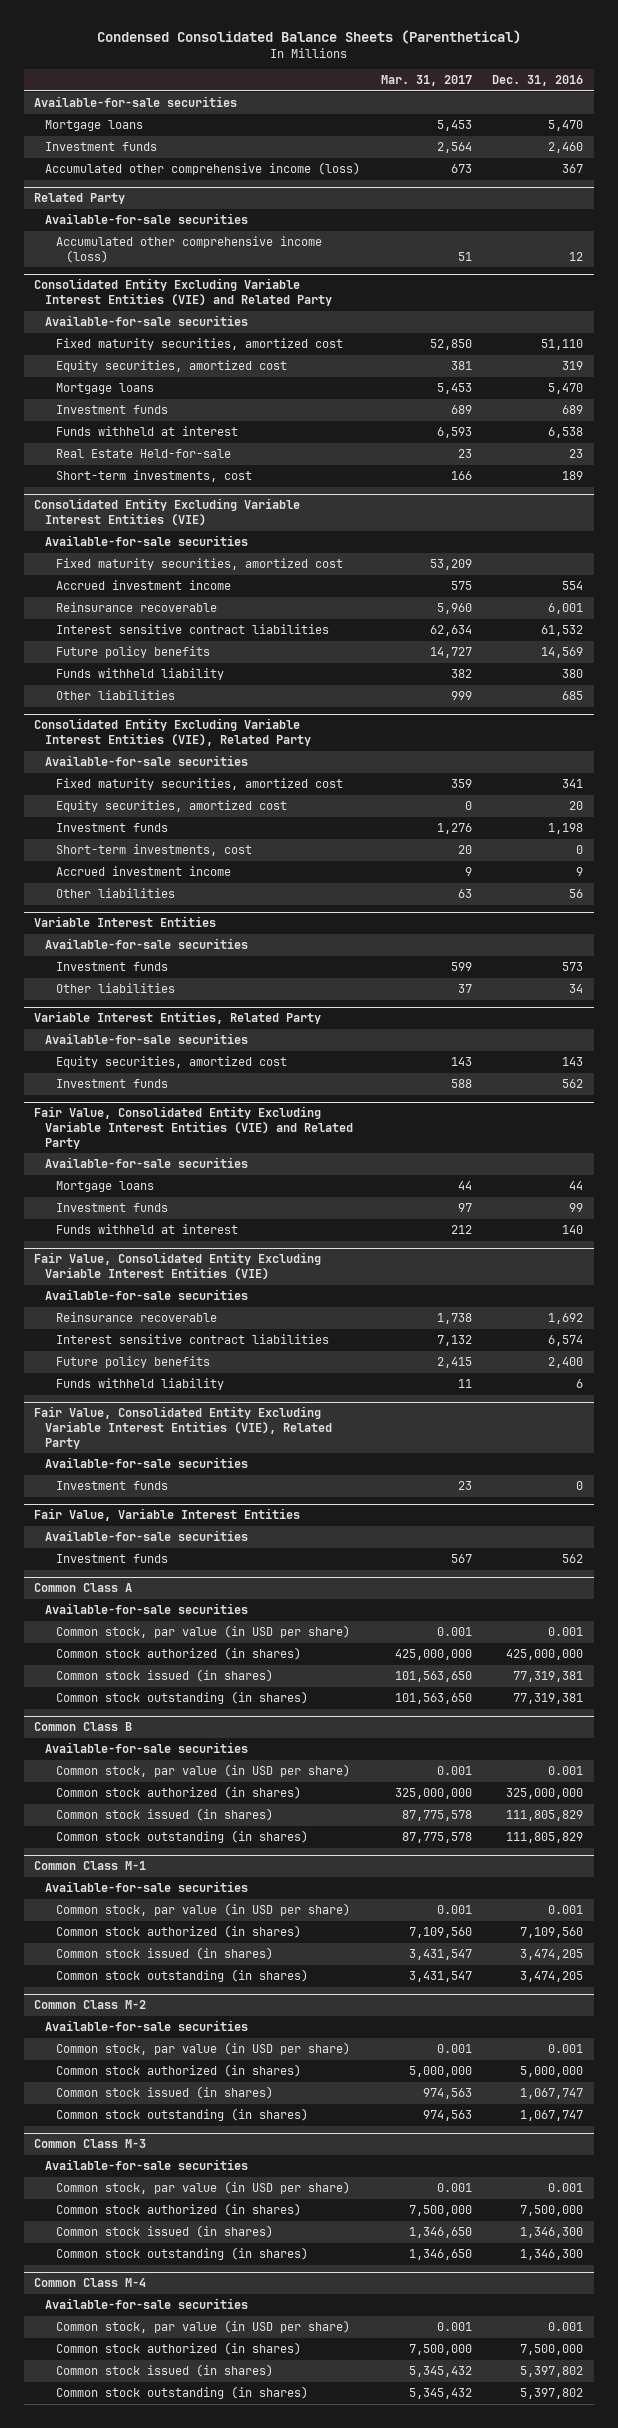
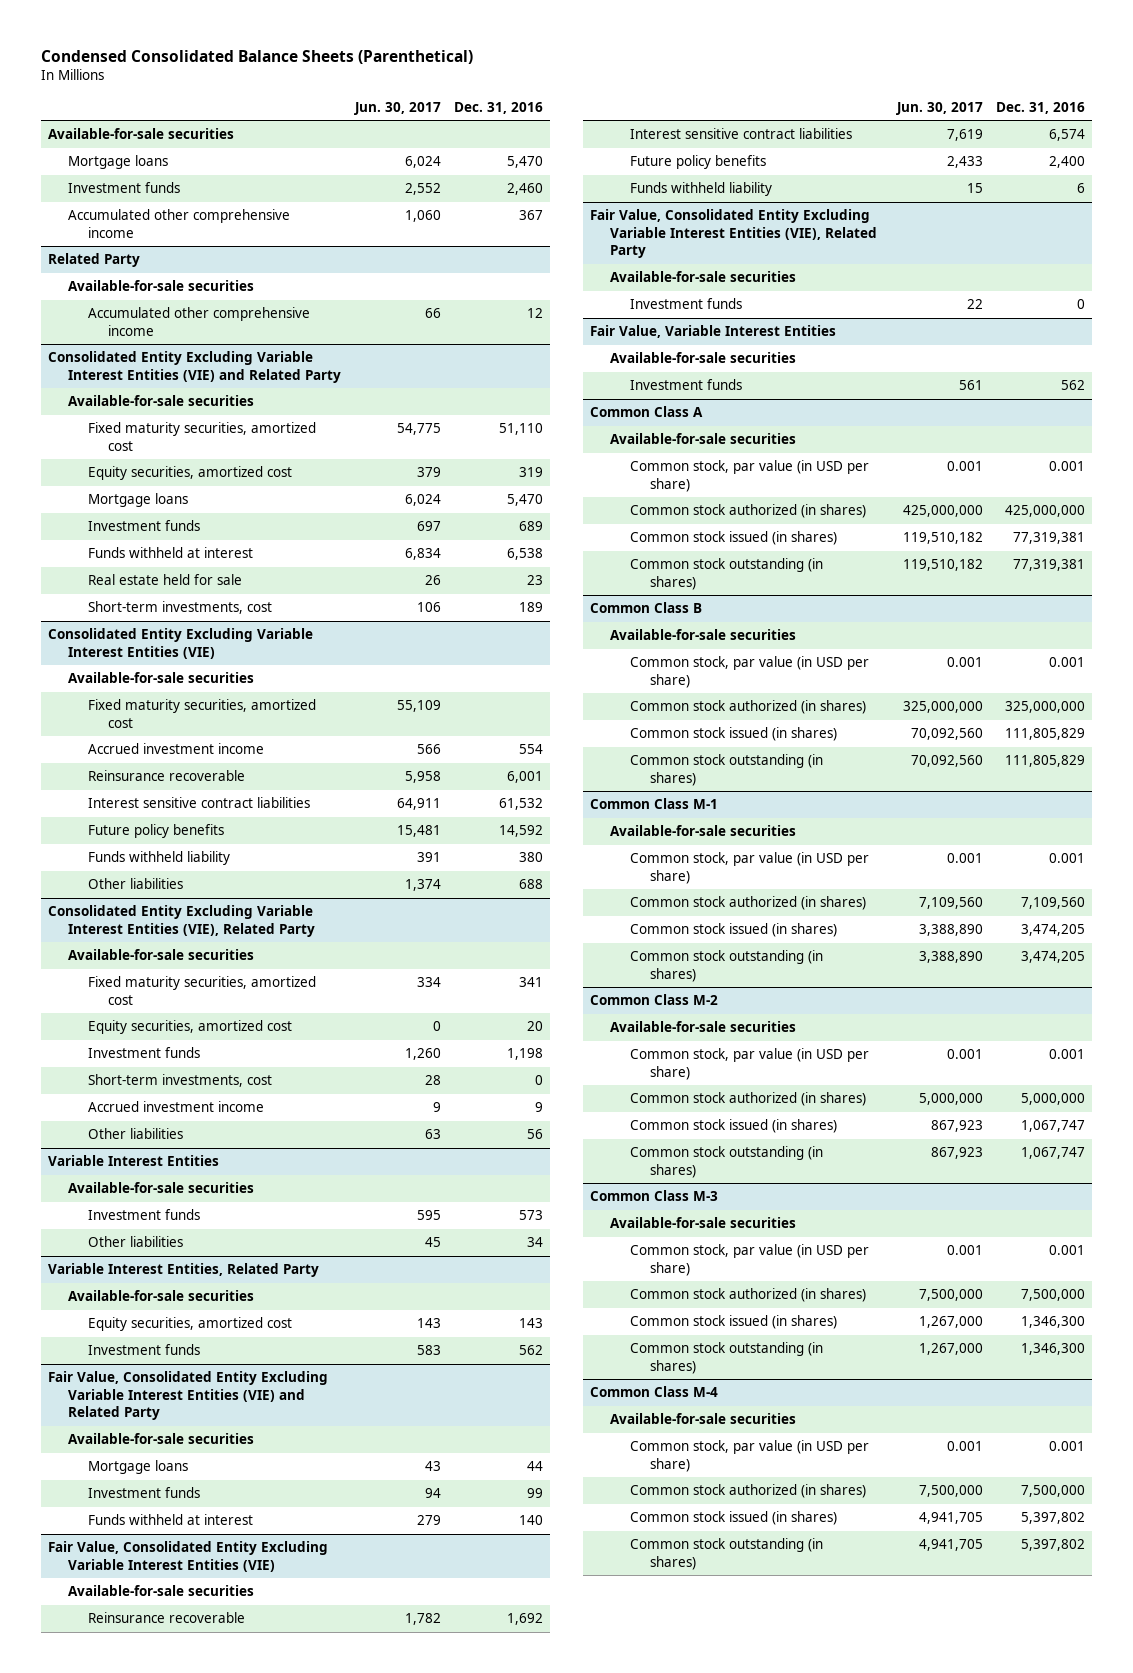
[380,75,472,87] Mar. 31, 2017 -> none
none -> [353,101,441,115] Jun. 30, 2017
[45,162,361,176] Accumulated other comprehensive income (loss) -> [68,209,291,238] Accumulated other comprehensive income
[55,236,322,263] Accumulated other comprehensive income (loss) -> [88,307,311,336] Accumulated other comprehensive income
[55,449,231,459] Real Estate Held-for-sale -> [88,574,243,586] Real estate held for sale
[541,647,584,659] 14,569 -> [499,825,544,838] 14,592
[562,691,584,701] 685 -> [519,879,544,890] 688

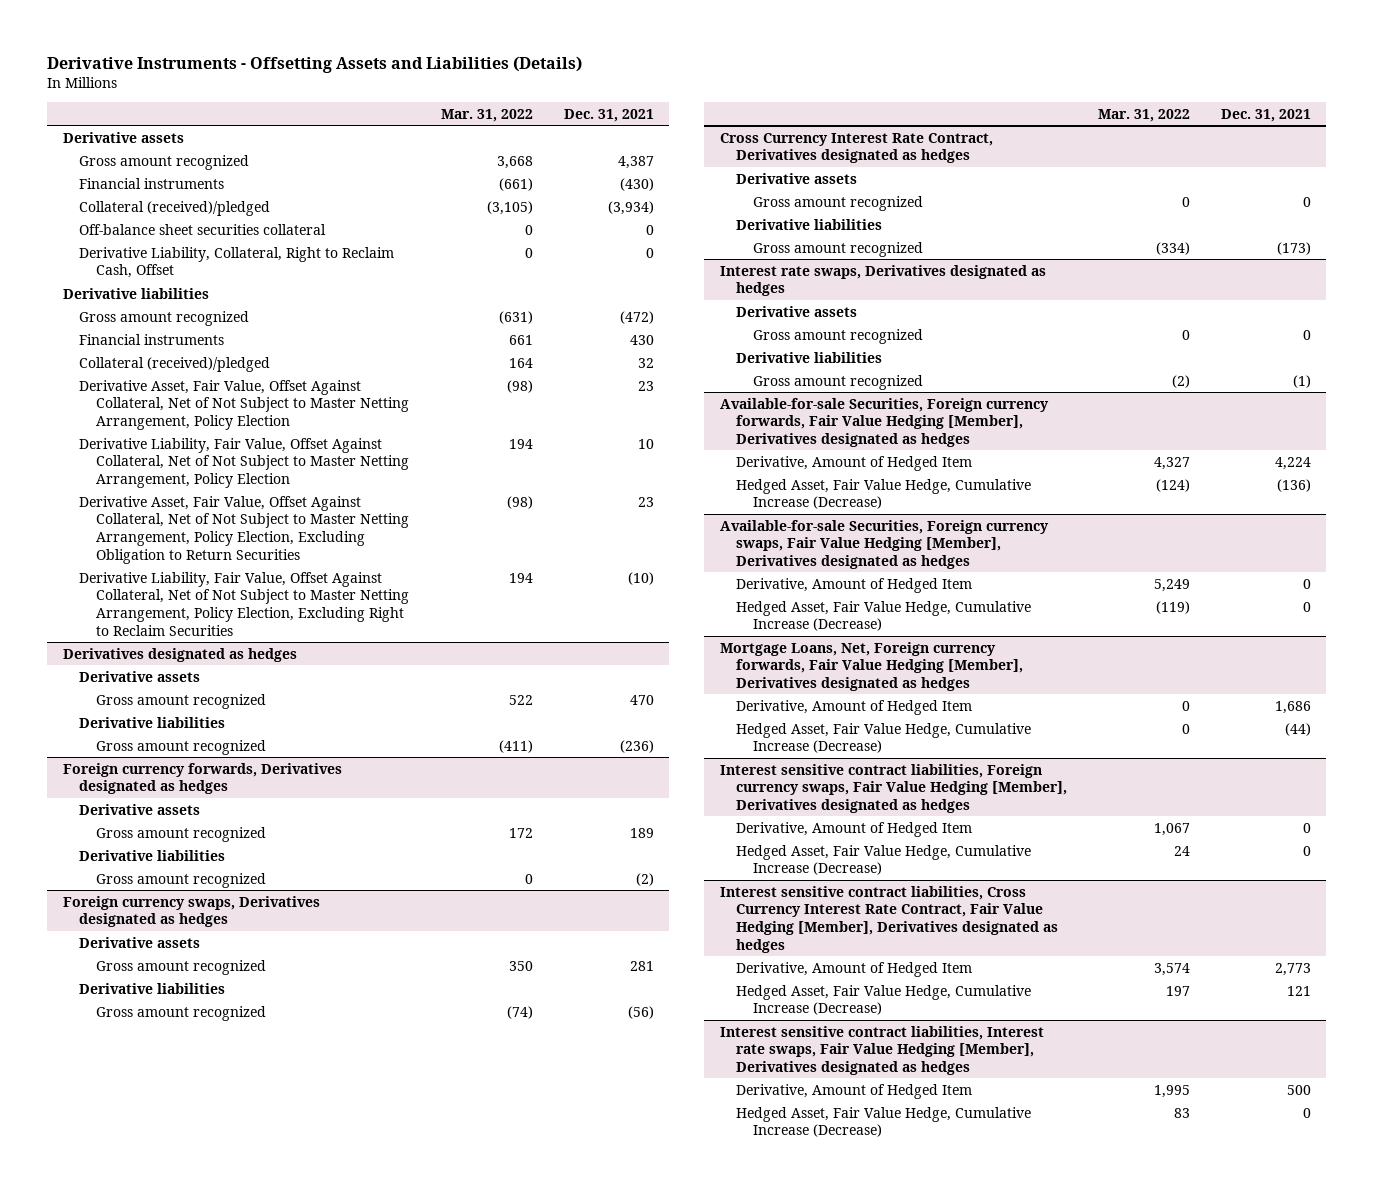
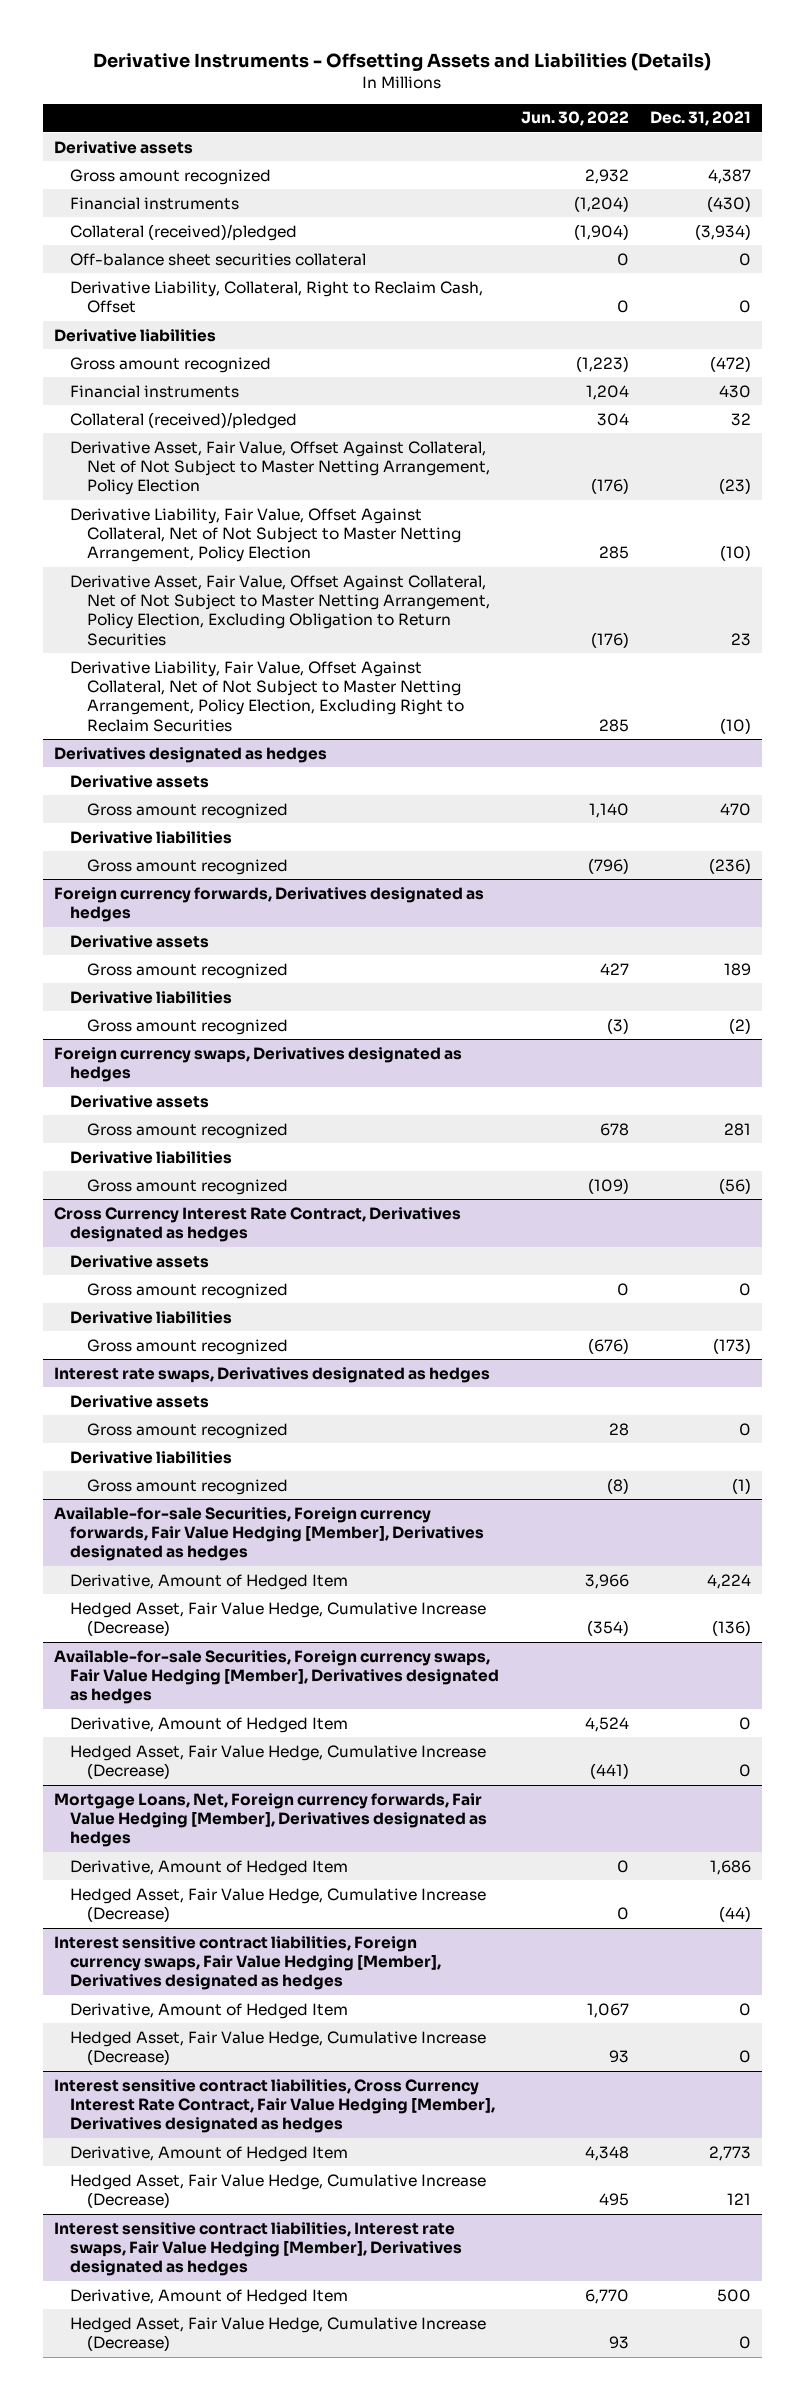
[440,108,533,122] Mar. 31, 2022 -> none
none -> [520,111,629,127] Jun. 30, 2022
[637,380,654,391] 23 -> [719,478,752,495] (23)
[637,438,654,449] 10 -> [720,545,752,562] (10)

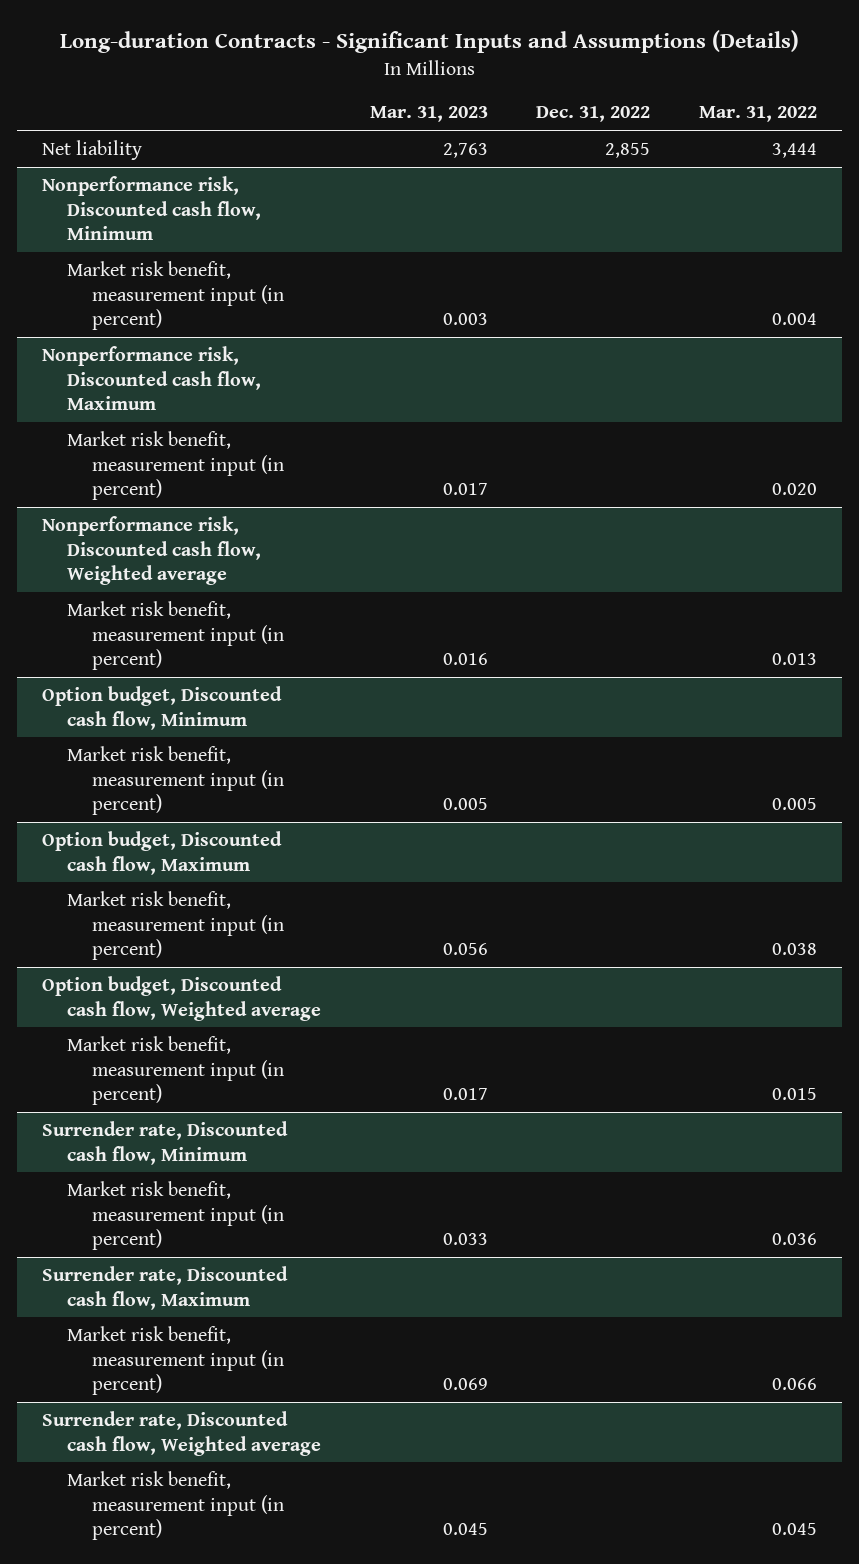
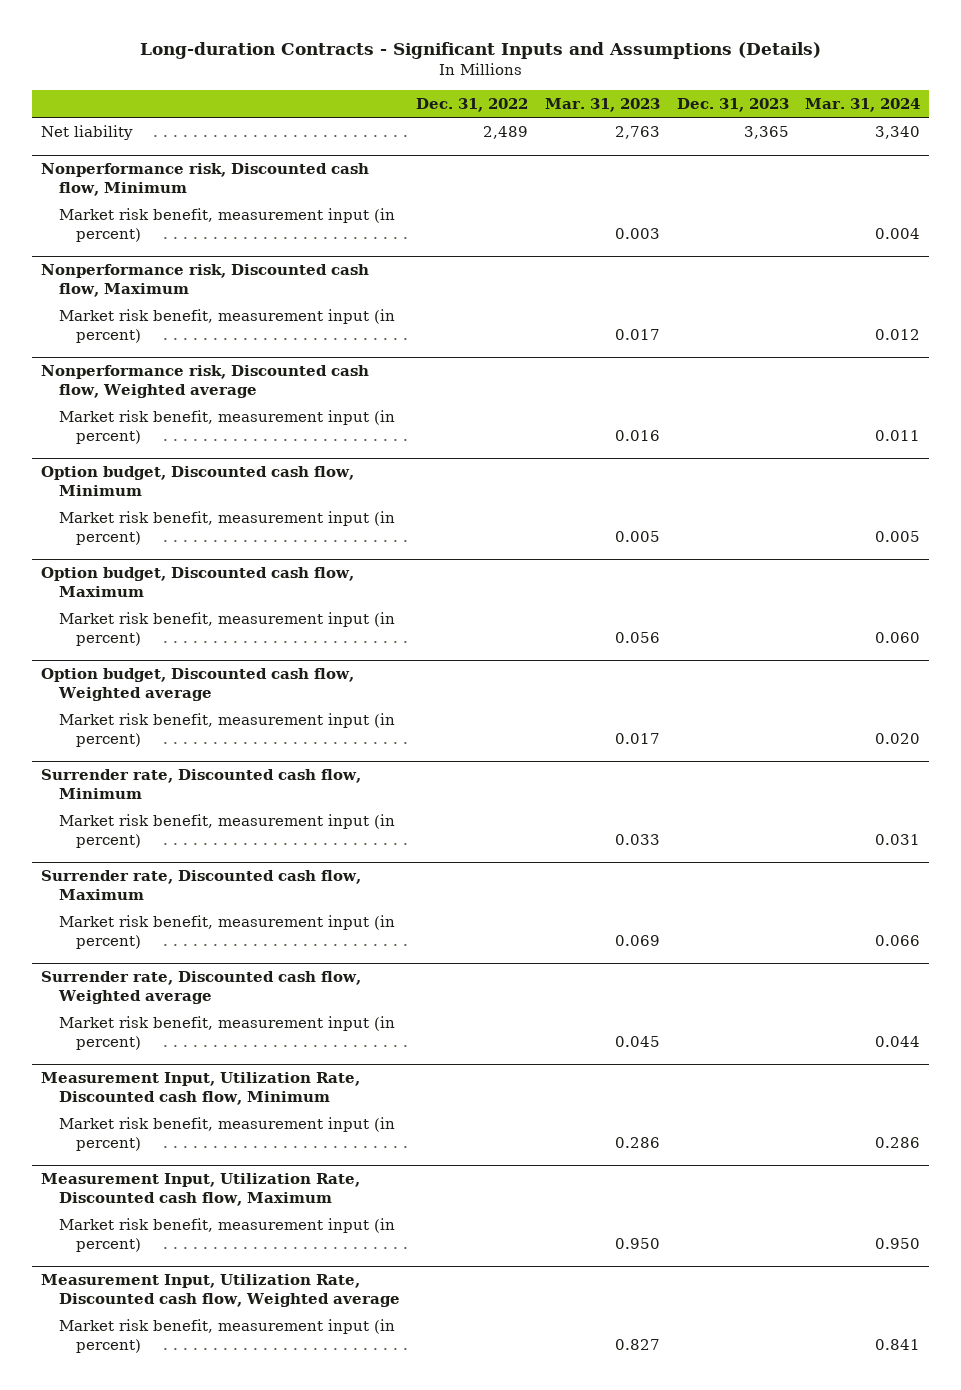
[699,106,818,123] Mar. 31, 2022 -> none
none -> [676,97,789,112] Dec. 31, 2023
none -> [805,97,921,112] Mar. 31, 2024
[605,142,651,158] 2,855 -> [483,126,529,140] 2,489
none -> [40,1072,360,1105] Measurement Input, Utilization Rate, Discounted cash flow, Minimum
none -> [58,1117,395,1151] Market risk benefit, measurement input (in percent)
none -> [40,1173,360,1206] Measurement Input, Utilization Rate, Discounted cash flow, Maximum
none -> [58,1218,395,1252] Market risk benefit, measurement input (in percent)
none -> [40,1274,400,1307] Measurement Input, Utilization Rate, Discounted cash flow, Weighted average
none -> [58,1319,395,1353] Market risk benefit, measurement input (in percent)

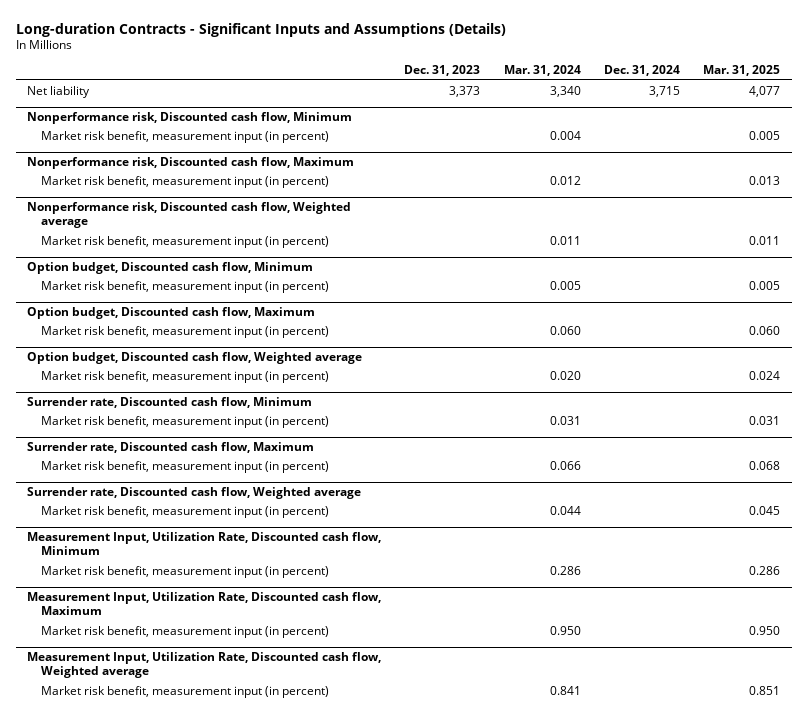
[416,97,529,112] Dec. 31, 2022 -> none
[544,97,660,112] Mar. 31, 2023 -> none
none -> [603,65,680,77] Dec. 31, 2024
none -> [702,65,780,77] Mar. 31, 2025
[743,126,789,140] 3,365 -> [449,85,481,97] 3,373

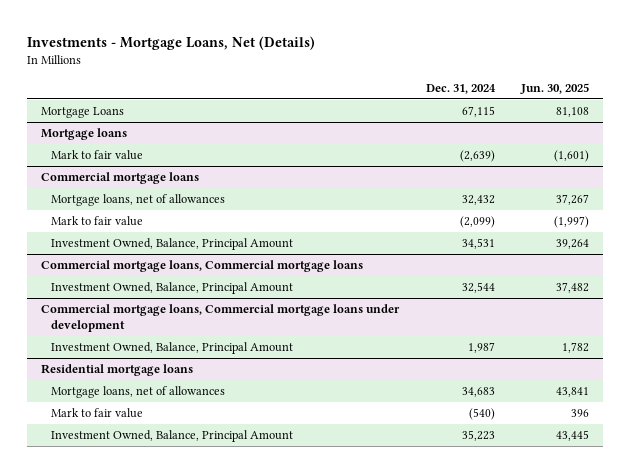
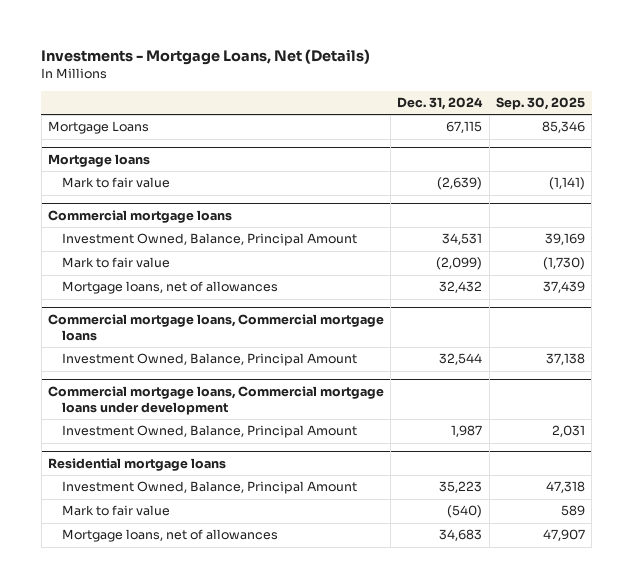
[520,83,590,95] Jun. 30, 2025 -> none
none -> [495,97,585,111] Sep. 30, 2025
[50,216,143,227] Mark to fair value -> [62,257,171,269] Mark to fair value
[50,194,225,207] Mortgage loans, net of allowances -> [62,281,279,295] Mortgage loans, net of allowances
[50,408,143,419] Mark to fair value -> [62,505,171,517] Mark to fair value
[50,386,225,399] Mortgage loans, net of allowances -> [62,529,279,543] Mortgage loans, net of allowances

